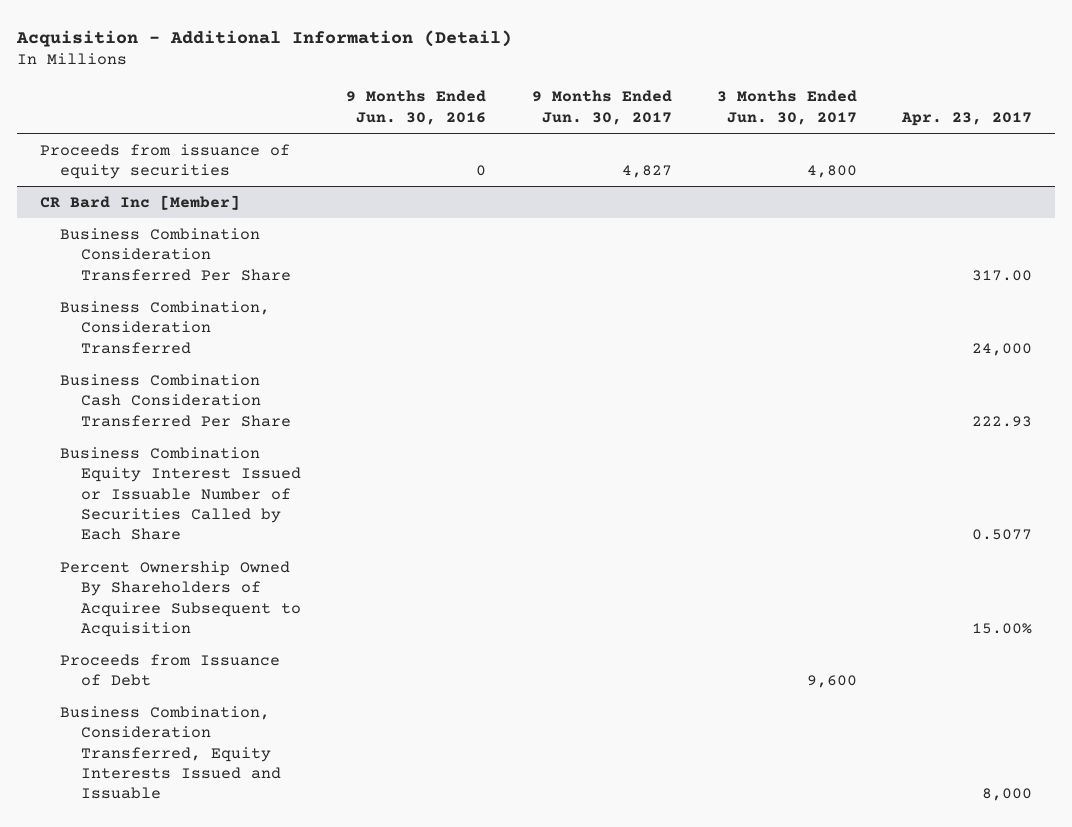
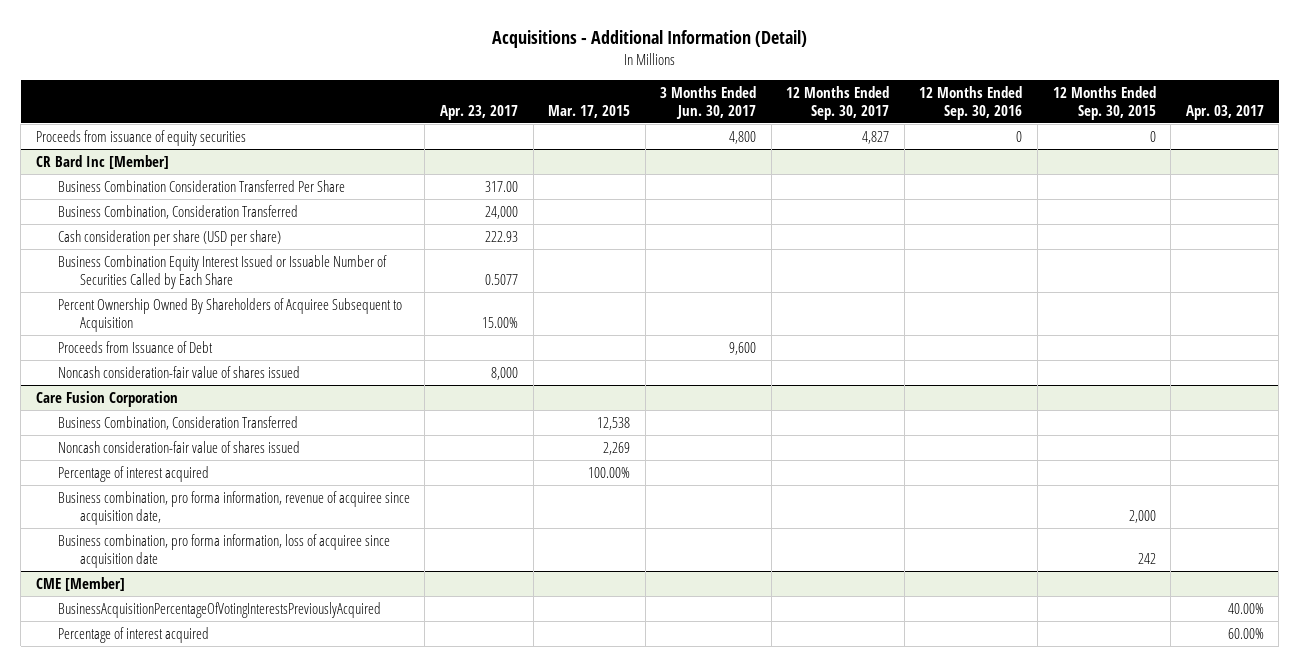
[16,29,513,47] Acquisition - Additional Information (Detail) -> [491,30,807,49] Acquisitions - Additional Information (Detail)
[346,90,487,125] 9 Months Ended Jun. 30, 2016 -> none
[531,90,672,125] 9 Months Ended Jun. 30, 2017 -> none
none -> [548,104,631,118] Mar. 17, 2015
none -> [786,85,890,120] 12 Months Ended Sep. 30, 2017
none -> [919,85,1023,120] 12 Months Ended Sep. 30, 2016
none -> [1052,85,1156,120] 12 Months Ended Sep. 30, 2015
none -> [1185,104,1264,120] Apr. 03, 2017
[60,373,291,427] Business Combination Cash Consideration Transferred Per Share -> [57,229,281,246] Cash consideration per share (USD per share)
[60,705,281,800] Business Combination, Consideration Transferred, Equity Interests Issued and Issuable -> [57,365,300,378] Noncash consideration-fair value of shares issued
none -> [35,390,178,407] Care Fusion Corporation
none -> [57,415,298,430] Business Combination, Consideration Transferred
none -> [57,440,300,453] Noncash consideration-fair value of shares issued
none -> [57,465,209,482] Percentage of interest acquired
none -> [57,490,410,525] Business combination, pro forma information, revenue of acquiree since acquisition date,
none -> [57,533,390,568] Business combination, pro forma information, loss of acquiree since acquisition date
none -> [35,576,125,591] CME [Member]
none -> [57,601,381,618] BusinessAcquisitionPercentageOfVotingInterestsPreviouslyAcquired
none -> [57,626,209,643] Percentage of interest acquired

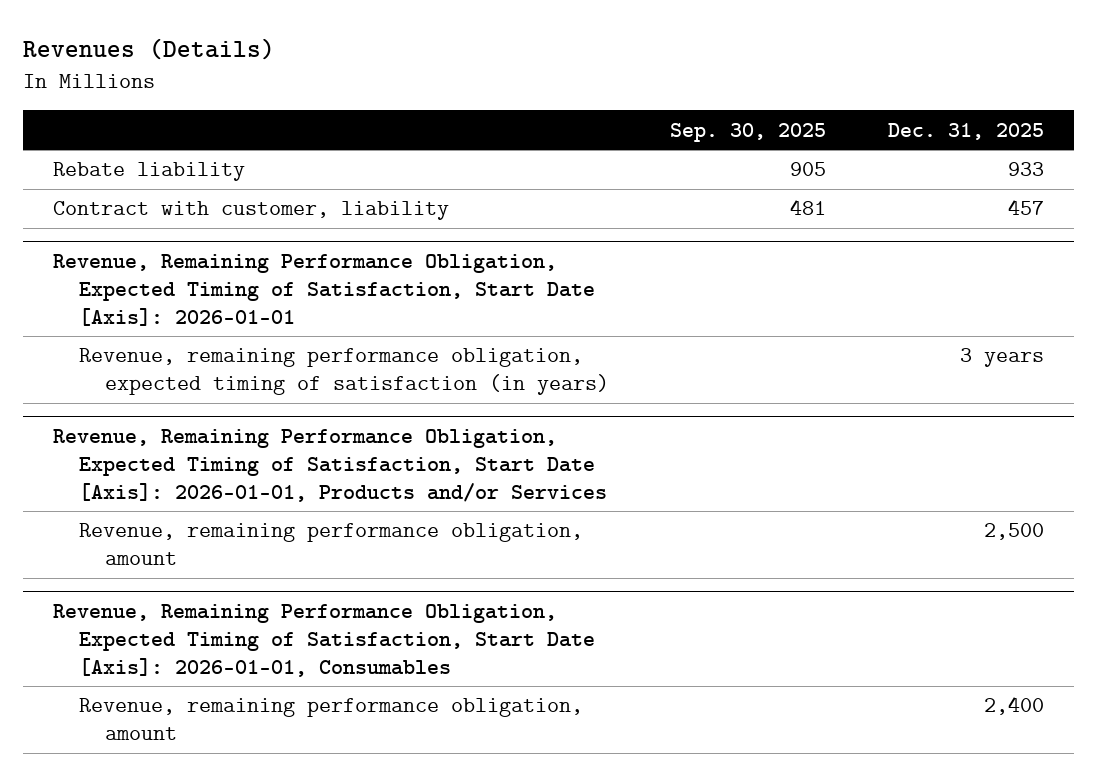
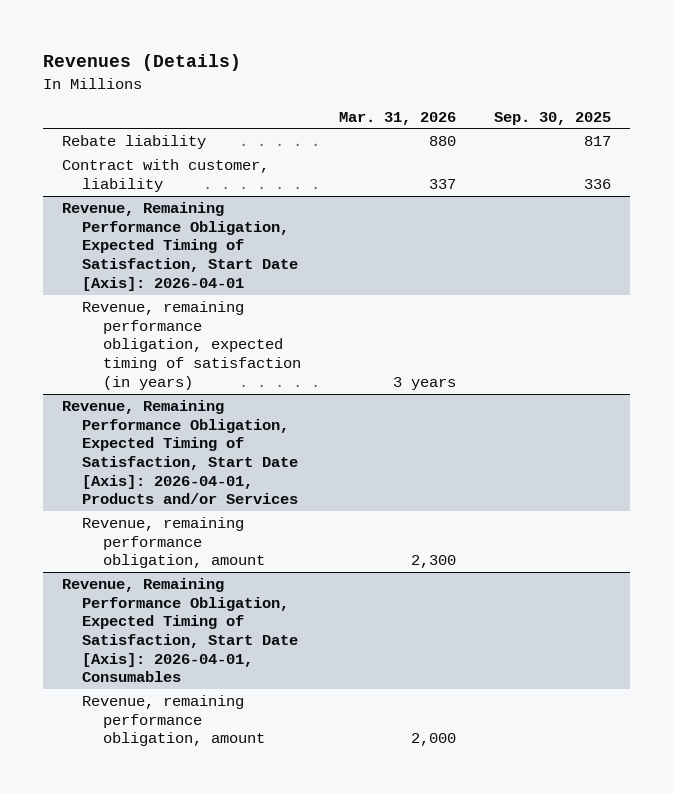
[887,122,1044,140] Dec. 31, 2025 -> none
none -> [338,111,456,125] Mar. 31, 2026
[53,254,596,326] Revenue, Remaining Performance Obligation, Expected Timing of Satisfaction, Start Date [Axis]: 2026-01-01 -> none
[79,348,610,396] Revenue, remaining performance obligation, expected timing of satisfaction (in years) -> none
[790,162,827,177] 905 -> [583,136,611,147] 817
[790,199,827,216] 481 -> [583,178,611,189] 336
none -> [61,202,299,291] Revenue, Remaining Performance Obligation, Expected Timing of Satisfaction, Start Date [Axis]: 2026-04-01
none -> [82,301,301,390] Revenue, remaining performance obligation, expected timing of satisfaction (in years)
[53,429,608,502] Revenue, Remaining Performance Obligation, Expected Timing of Satisfaction, Start Date [Axis]: 2026-01-01, Products and/or Services -> [61,400,299,505] Revenue, Remaining Performance Obligation, Expected Timing of Satisfaction, Start Date [Axis]: 2026-04-01, Products and/or Services
[53,604,596,677] Revenue, Remaining Performance Obligation, Expected Timing of Satisfaction, Start Date [Axis]: 2026-01-01, Consumables -> [61,578,299,683] Revenue, Remaining Performance Obligation, Expected Timing of Satisfaction, Start Date [Axis]: 2026-04-01, Consumables

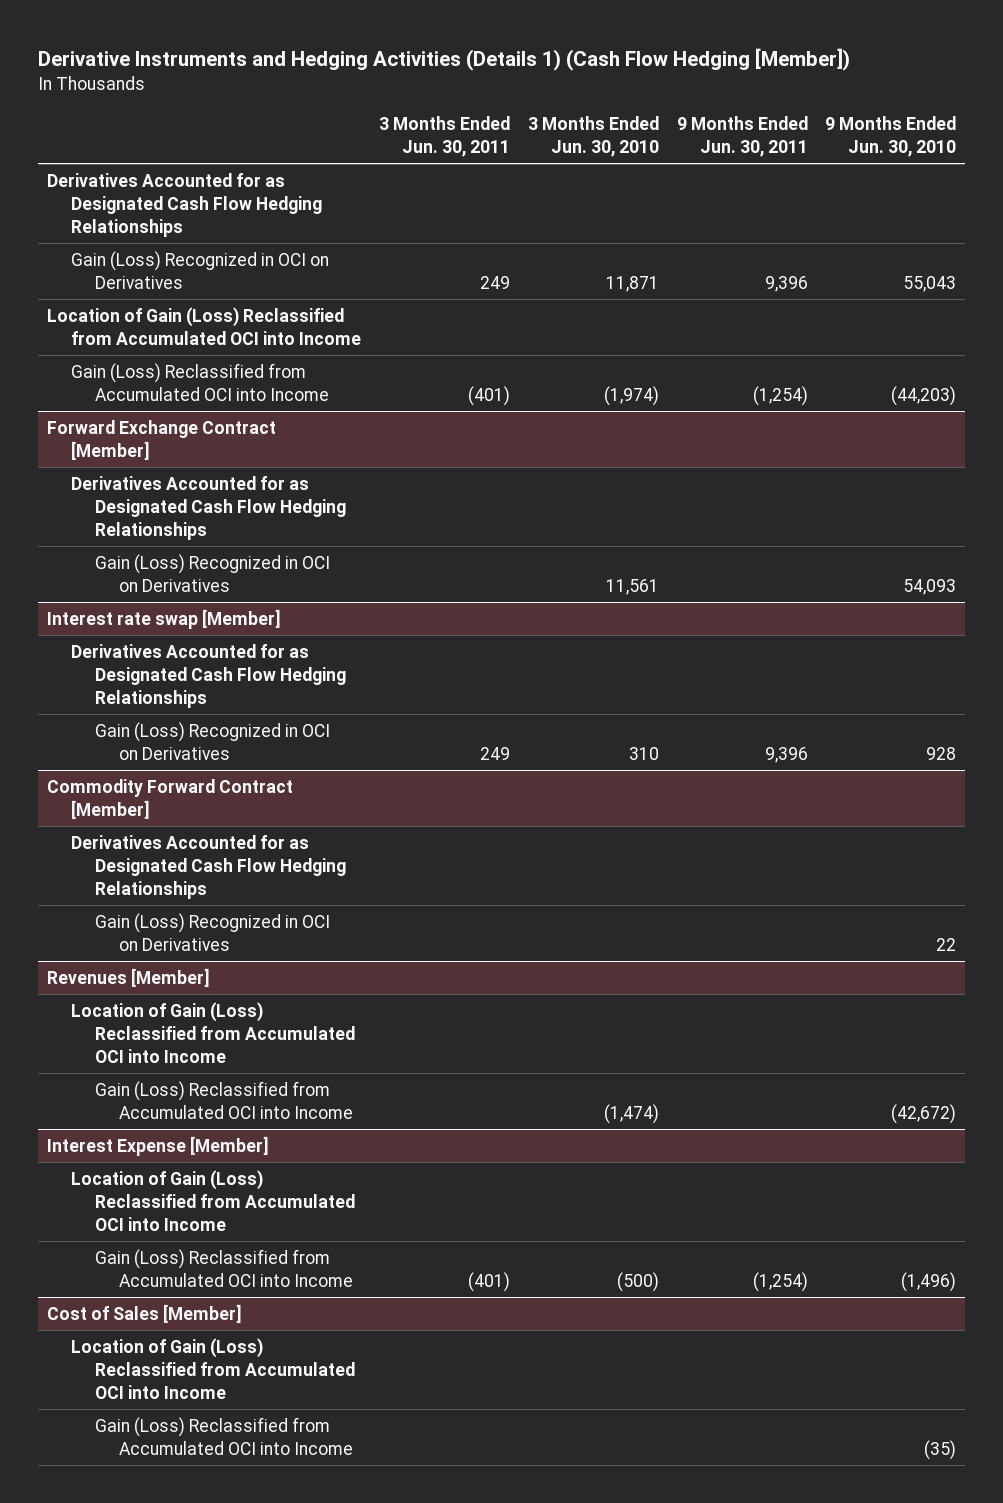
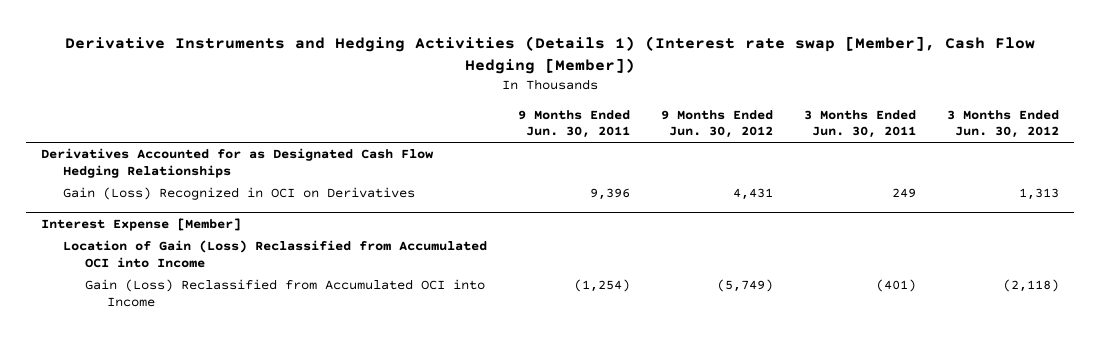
[38,47,851,71] Derivative Instruments and Hedging Activities (Details 1) (Cash Flow Hedging [Member]) -> [64,35,1035,74] Derivative Instruments and Hedging Activities (Details 1) (Interest rate swap [Member], Cash Flow Hedging [Member])
[527,116,659,158] 3 Months Ended Jun. 30, 2010 -> none
[825,116,957,158] 9 Months Ended Jun. 30, 2010 -> none
none -> [660,109,773,139] 9 Months Ended Jun. 30, 2012
none -> [946,109,1059,139] 3 Months Ended Jun. 30, 2012
[47,306,362,345] Location of Gain (Loss) Reclassified from Accumulated OCI into Income -> none
[71,362,330,401] Gain (Loss) Reclassified from Accumulated OCI into Income -> none
[47,419,277,460] Forward Exchange Contract [Member] -> none
[71,475,347,540] Derivatives Accounted for as Designated Cash Flow Hedging Relationships -> none
[95,553,331,592] Gain (Loss) Recognized in OCI on Derivatives -> none
[47,608,282,629] Interest rate swap [Member] -> none
[71,643,347,708] Derivatives Accounted for as Designated Cash Flow Hedging Relationships -> none
[95,721,331,760] Gain (Loss) Recognized in OCI on Derivatives -> none
[47,778,294,819] Commodity Forward Contract [Member] -> none
[71,834,347,899] Derivatives Accounted for as Designated Cash Flow Hedging Relationships -> none
[95,912,331,951] Gain (Loss) Recognized in OCI on Derivatives -> none
[47,967,211,987] Revenues [Member] -> none
[71,1001,356,1063] Location of Gain (Loss) Reclassified from Accumulated OCI into Income -> none
[95,1080,354,1119] Gain (Loss) Reclassified from Accumulated OCI into Income -> none
[47,1303,243,1323] Cost of Sales [Member] -> none
[71,1337,356,1399] Location of Gain (Loss) Reclassified from Accumulated OCI into Income -> none
[95,1416,354,1455] Gain (Loss) Reclassified from Accumulated OCI into Income -> none

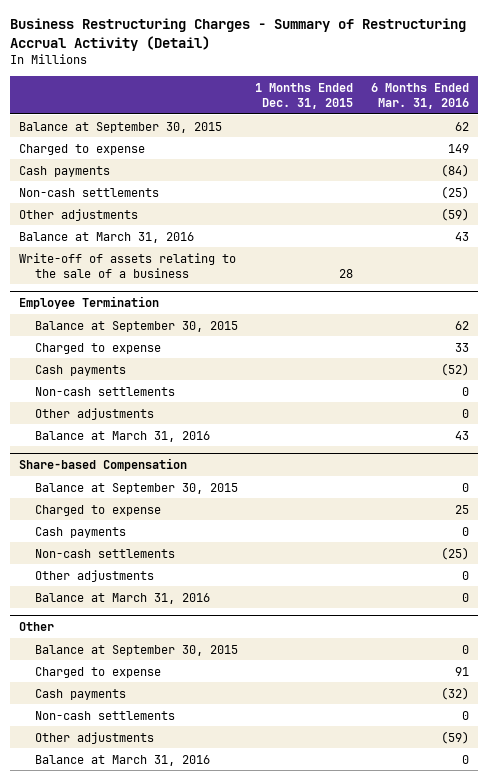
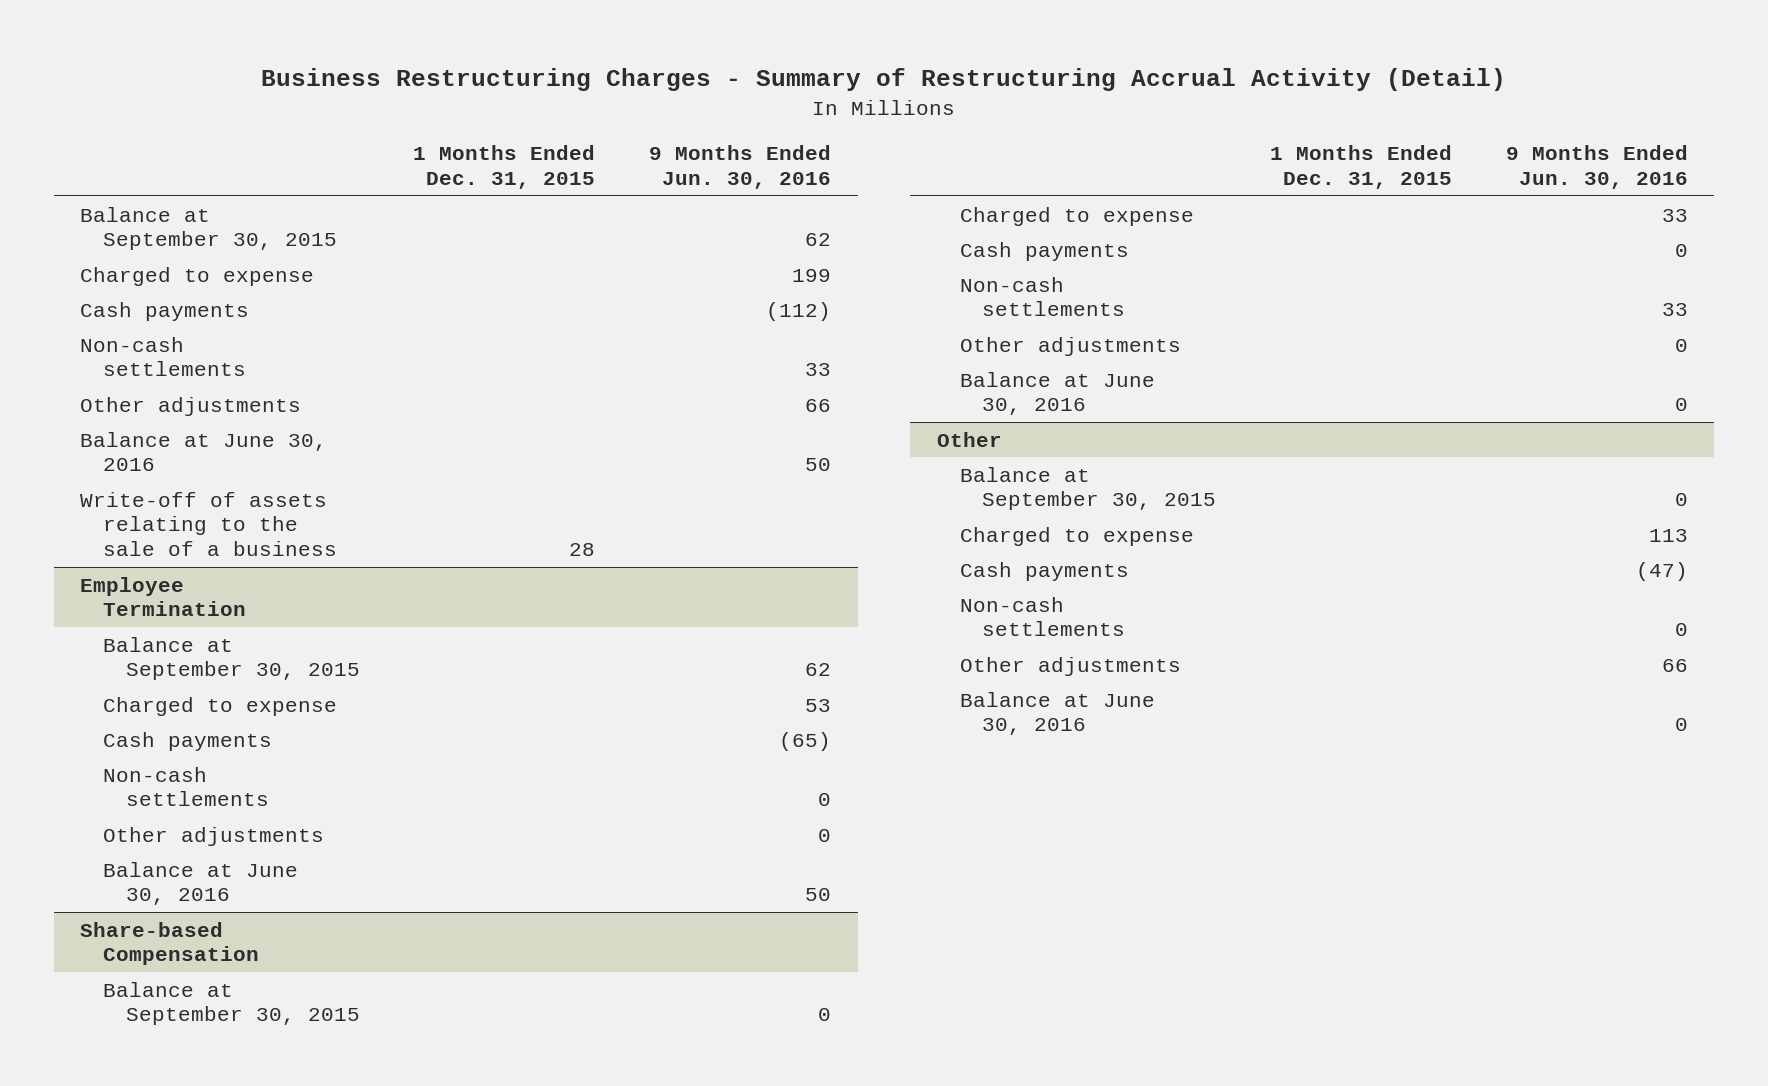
[371,82,470,109] 6 Months Ended Mar. 31, 2016 -> none
none -> [648,145,831,190] 9 Months Ended Jun. 30, 2016
[18,231,194,243] Balance at March 31, 2016 -> [80,431,328,472] Balance at June 30, 2016
[34,430,210,442] Balance at March 31, 2016 -> [103,861,299,906] Balance at June 30, 2016
[34,592,210,604] Balance at March 31, 2016 -> [959,371,1155,416] Balance at June 30, 2016
[34,754,210,766] Balance at March 31, 2016 -> [959,691,1155,736] Balance at June 30, 2016

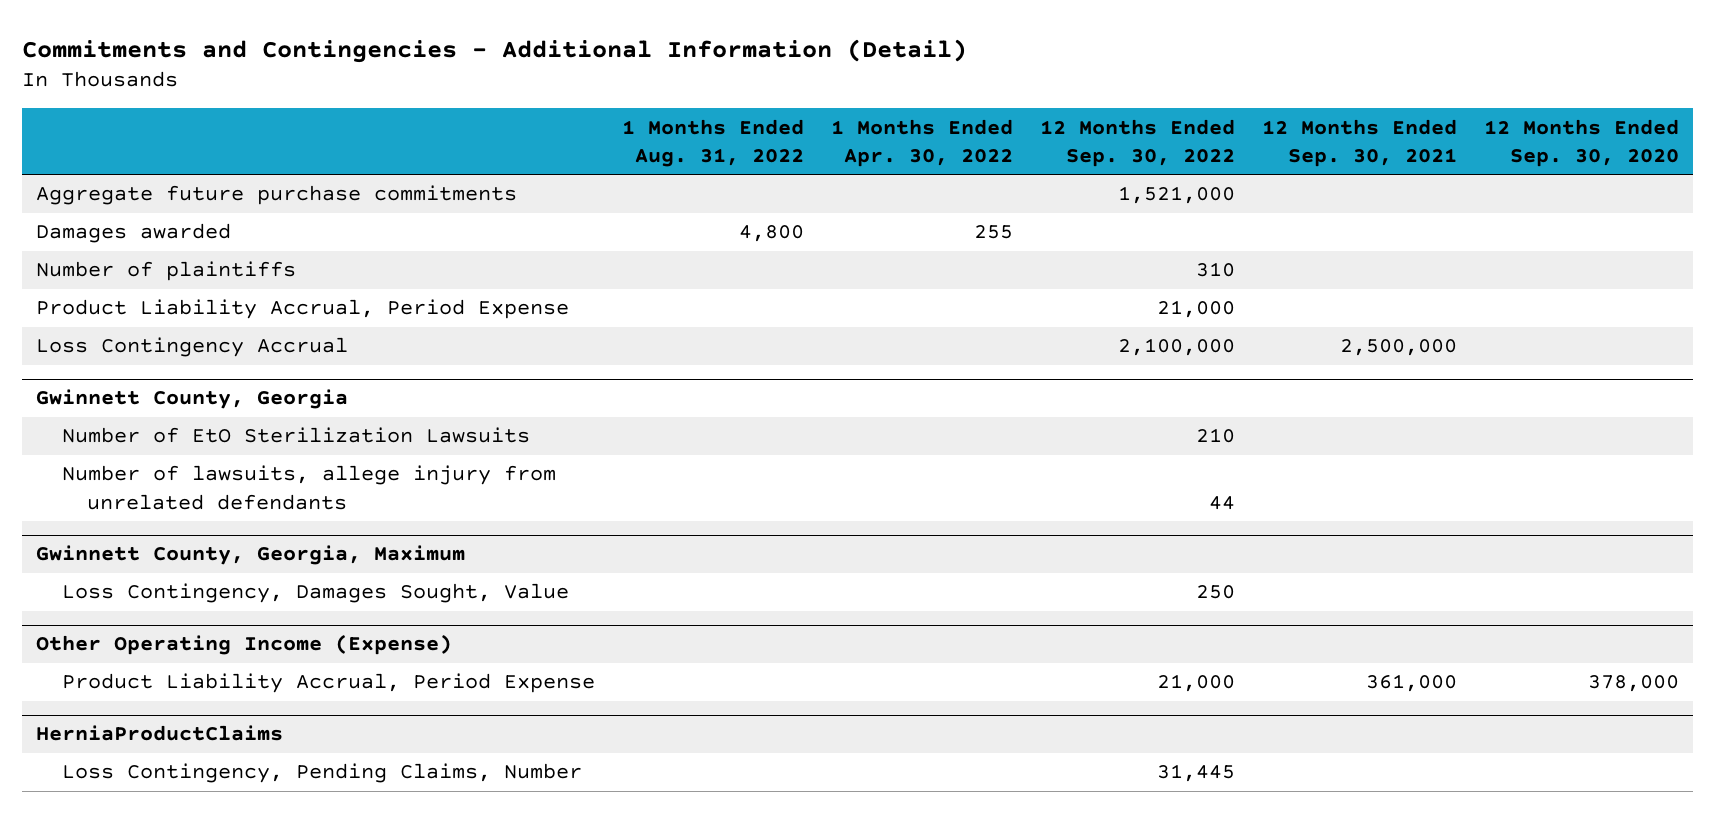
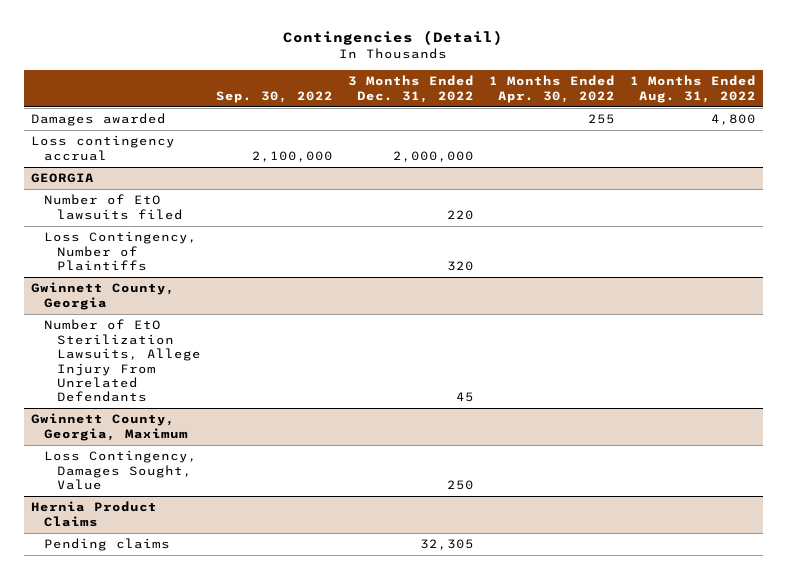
[22,38,968,63] Commitments and Contingencies - Additional Information (Detail) -> [283,30,504,46] Contingencies (Detail)
[1040,118,1236,167] 12 Months Ended Sep. 30, 2022 -> none
[1262,118,1458,167] 12 Months Ended Sep. 30, 2021 -> none
[1484,118,1680,167] 12 Months Ended Sep. 30, 2020 -> none
none -> [216,90,334,103] Sep. 30, 2022
none -> [347,75,474,103] 3 Months Ended Dec. 31, 2022
[35,185,517,206] Aggregate future purchase commitments -> none
[35,261,296,282] Number of plaintiffs -> none
[35,299,569,320] Product Liability Accrual, Period Expense -> none
[35,337,348,358] Loss Contingency Accrual -> [31,135,176,161] Loss contingency accrual
none -> [31,173,95,184] GEORGIA
none -> [44,194,184,220] Number of EtO lawsuits filed
none -> [44,231,198,272] Loss Contingency, Number of Plaintiffs
[61,427,530,444] Number of EtO Sterilization Lawsuits -> none
[61,465,556,510] Number of lawsuits, allege injury from unrelated defendants -> [44,319,202,403] Number of EtO Sterilization Lawsuits, Allege Injury From Unrelated Defendants
[35,634,452,656] Other Operating Income (Expense) -> none
[61,673,595,694] Product Liability Accrual, Period Expense -> none
[35,725,283,742] HerniaProductClaims -> [31,501,158,527] Hernia Product Claims
[61,763,582,784] Loss Contingency, Pending Claims, Number -> [44,538,171,552] Pending claims

